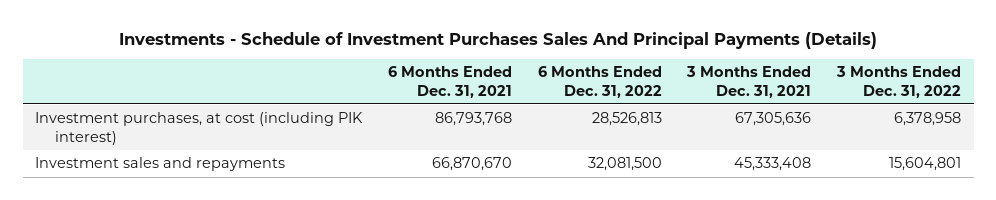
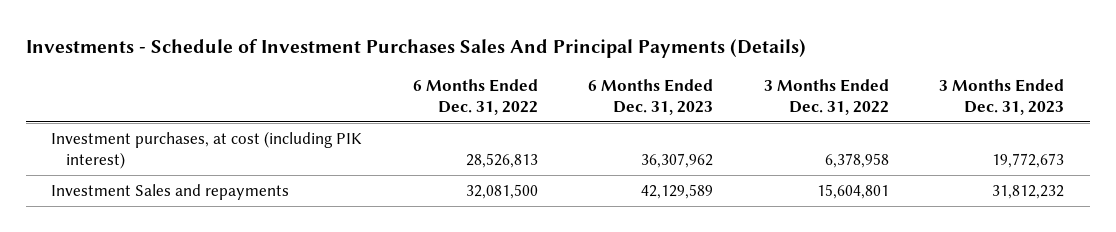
[388,66,513,98] 6 Months Ended Dec. 31, 2021 -> none
[686,66,812,98] 3 Months Ended Dec. 31, 2021 -> none
none -> [588,78,714,115] 6 Months Ended Dec. 31, 2023
none -> [939,78,1065,115] 3 Months Ended Dec. 31, 2023
[35,157,286,172] Investment sales and repayments -> [51,184,290,201] Investment Sales and repayments

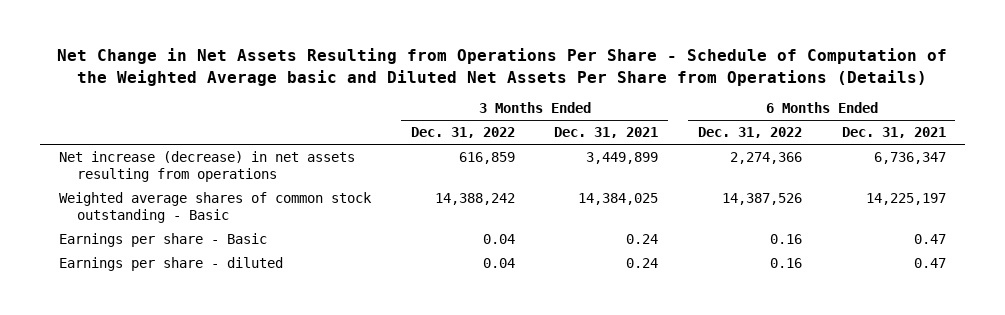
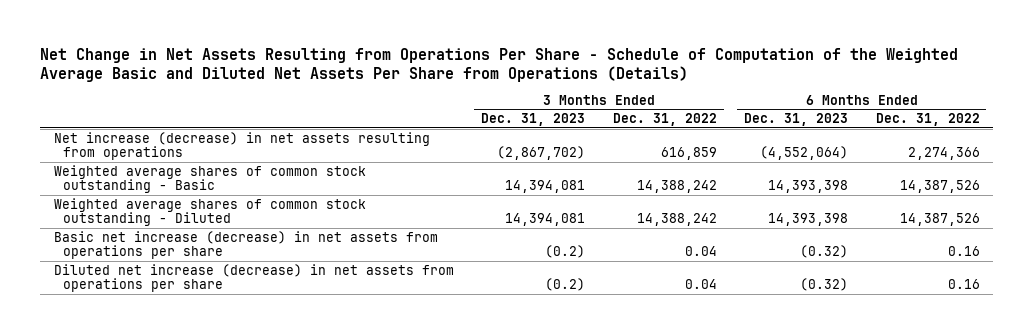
[57,48,948,86] Net Change in Net Assets Resulting from Operations Per Share - Schedule of Computation of the Weighted Average basic and Diluted Net Assets Per Share from Operations (Details) -> [39,47,958,83] Net Change in Net Assets Resulting from Operations Per Share - Schedule of Computation of the Weighted Average Basic and Diluted Net Assets Per Share from Operations (Details)
[554,127,659,139] Dec. 31, 2021 -> none
[841,127,946,139] Dec. 31, 2021 -> none
none -> [481,113,586,127] Dec. 31, 2023
none -> [744,113,849,127] Dec. 31, 2023
none -> [53,197,366,227] Weighted average shares of common stock outstanding - Diluted
[59,233,268,248] Earnings per share - Basic -> [53,230,438,260] Basic net increase (decrease) in net assets from operations per share
[59,257,284,272] Earnings per share - diluted -> [53,263,454,293] Diluted net increase (decrease) in net assets from operations per share

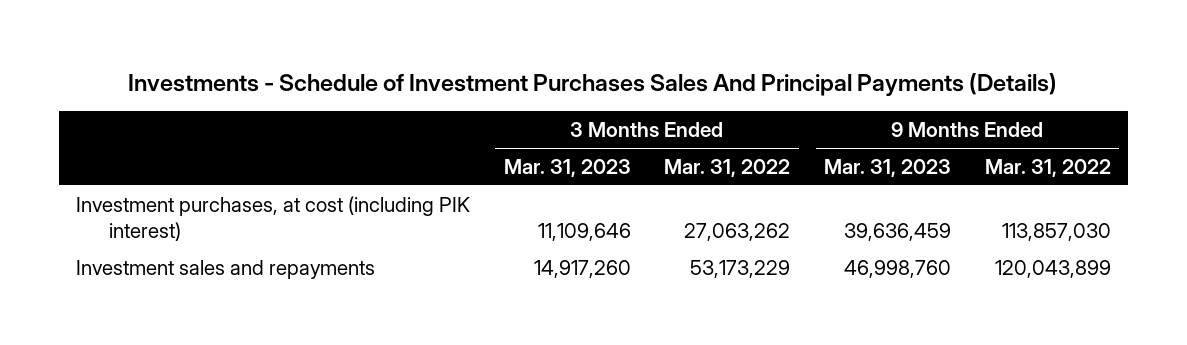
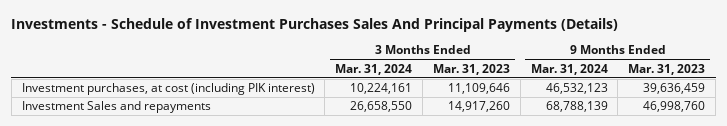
[664,158,791,177] Mar. 31, 2022 -> none
[984,158,1111,177] Mar. 31, 2022 -> none
none -> [335,63,413,75] Mar. 31, 2024
none -> [530,63,608,75] Mar. 31, 2024
[75,259,375,279] Investment sales and repayments -> [21,101,211,114] Investment Sales and repayments

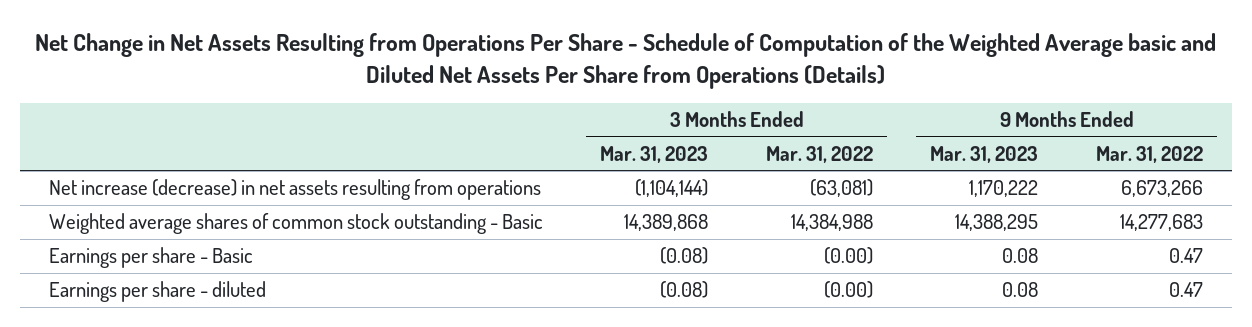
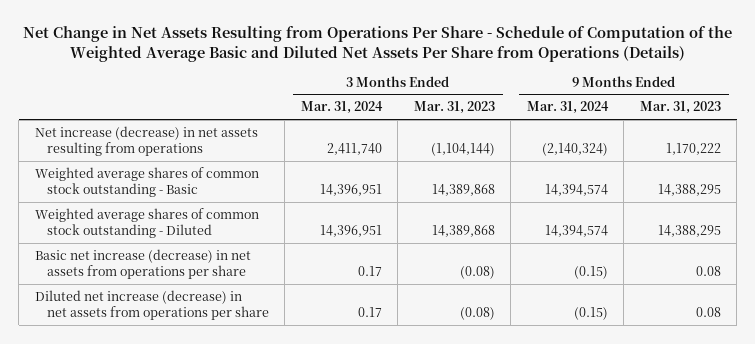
[34,33,1216,89] Net Change in Net Assets Resulting from Operations Per Share - Schedule of Computation of the Weighted Average basic and Diluted Net Assets Per Share from Operations (Details) -> [22,26,732,62] Net Change in Net Assets Resulting from Operations Per Share - Schedule of Computation of the Weighted Average Basic and Diluted Net Assets Per Share from Operations (Details)
[765,145,873,163] Mar. 31, 2022 -> none
[1095,145,1203,163] Mar. 31, 2022 -> none
none -> [300,101,383,115] Mar. 31, 2024
none -> [526,101,609,115] Mar. 31, 2024
none -> [34,207,259,239] Weighted average shares of common stock outstanding - Diluted
[48,247,253,269] Earnings per share - Basic -> [34,248,251,280] Basic net increase (decrease) in net assets from operations per share
[48,281,266,303] Earnings per share - diluted -> [34,289,269,321] Diluted net increase (decrease) in net assets from operations per share

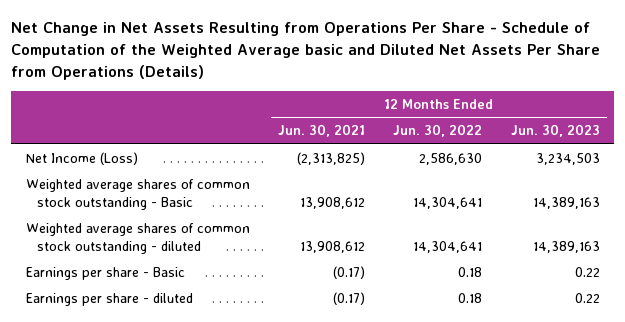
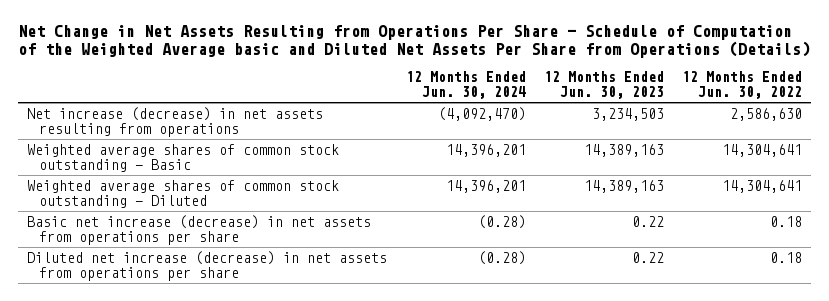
[277,124,365,138] Jun. 30, 2021 -> none
none -> [405,71,526,100] 12 Months Ended Jun. 30, 2024
[25,152,138,166] Net Income (Loss) -> [27,106,324,137] Net increase (decrease) in net assets resulting from operations
[25,223,250,254] Weighted average shares of common stock outstanding - diluted -> [27,179,340,208] Weighted average shares of common stock outstanding - Diluted
[25,267,185,281] Earnings per share - Basic -> [27,214,372,245] Basic net increase (decrease) in net assets from operations per share
[25,293,193,307] Earnings per share - diluted -> [27,250,388,281] Diluted net increase (decrease) in net assets from operations per share

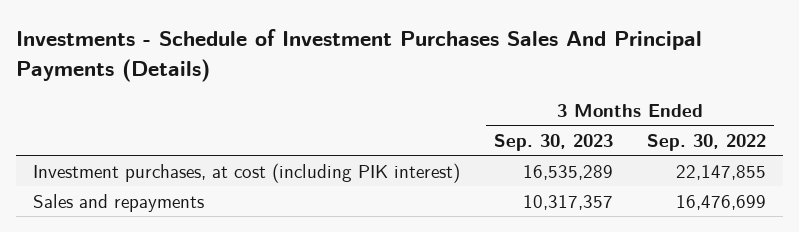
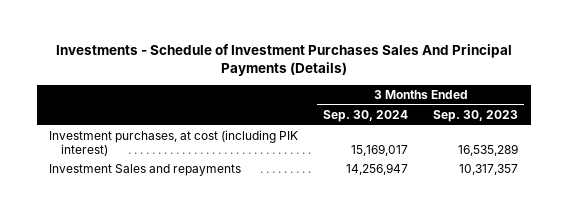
[646,133,766,151] Sep. 30, 2022 -> none
none -> [323,110,409,123] Sep. 30, 2024
[33,193,205,212] Sales and repayments -> [49,164,242,177] Investment Sales and repayments

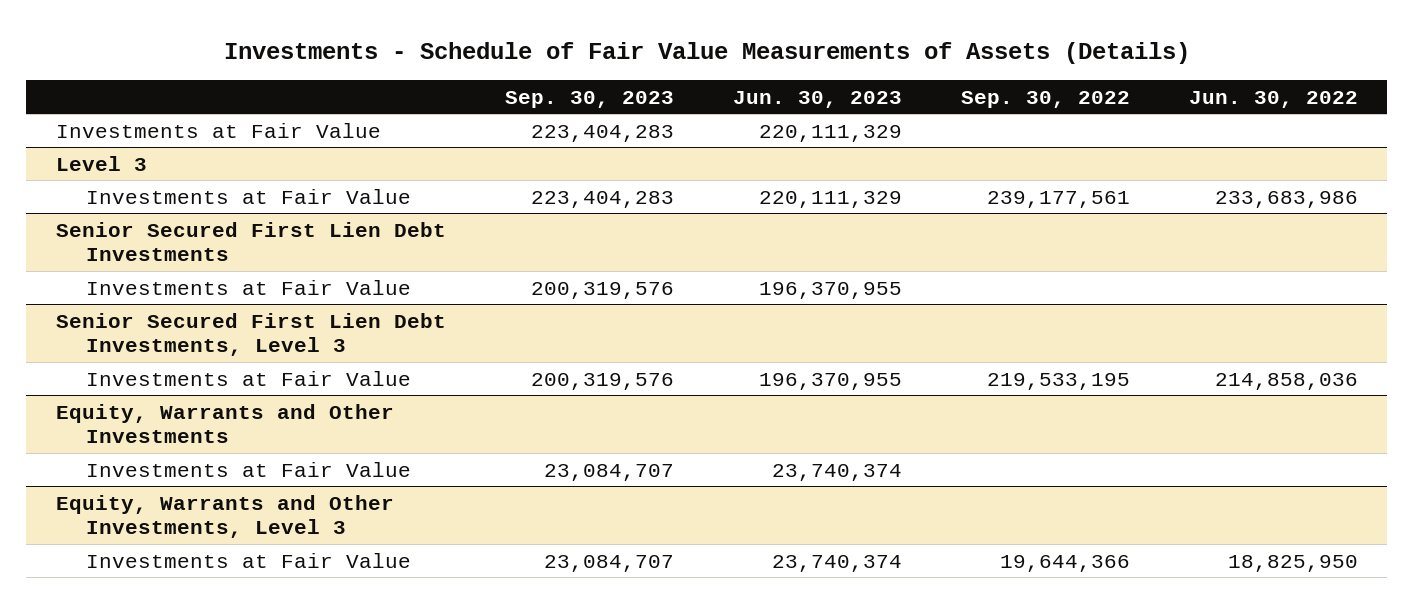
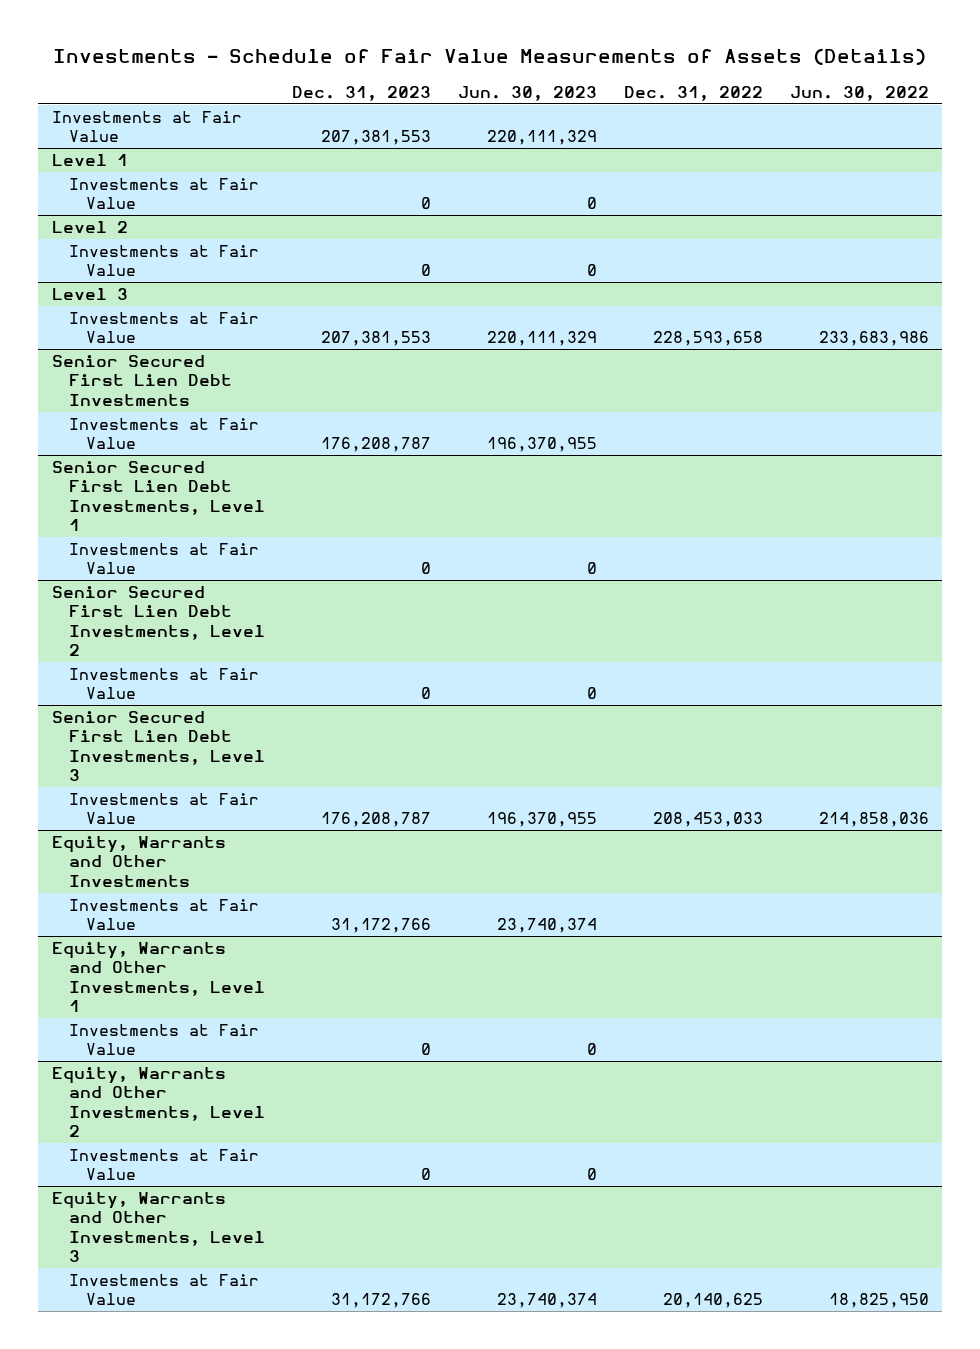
[504,90,674,108] Sep. 30, 2023 -> none
[960,90,1130,108] Sep. 30, 2022 -> none
none -> [291,85,431,101] Dec. 31, 2023
none -> [623,85,763,101] Dec. 31, 2022
none -> [51,154,128,167] Level 1
none -> [68,178,259,210] Investments at Fair Value
none -> [51,221,128,234] Level 2
none -> [68,245,259,277] Investments at Fair Value
none -> [51,461,265,531] Senior Secured First Lien Debt Investments, Level 1
none -> [68,543,259,575] Investments at Fair Value
none -> [51,586,265,656] Senior Secured First Lien Debt Investments, Level 2
none -> [68,668,259,700] Investments at Fair Value
none -> [51,942,265,1012] Equity, Warrants and Other Investments, Level 1
none -> [68,1024,259,1056] Investments at Fair Value
none -> [51,1067,265,1137] Equity, Warrants and Other Investments, Level 2
none -> [68,1149,259,1181] Investments at Fair Value

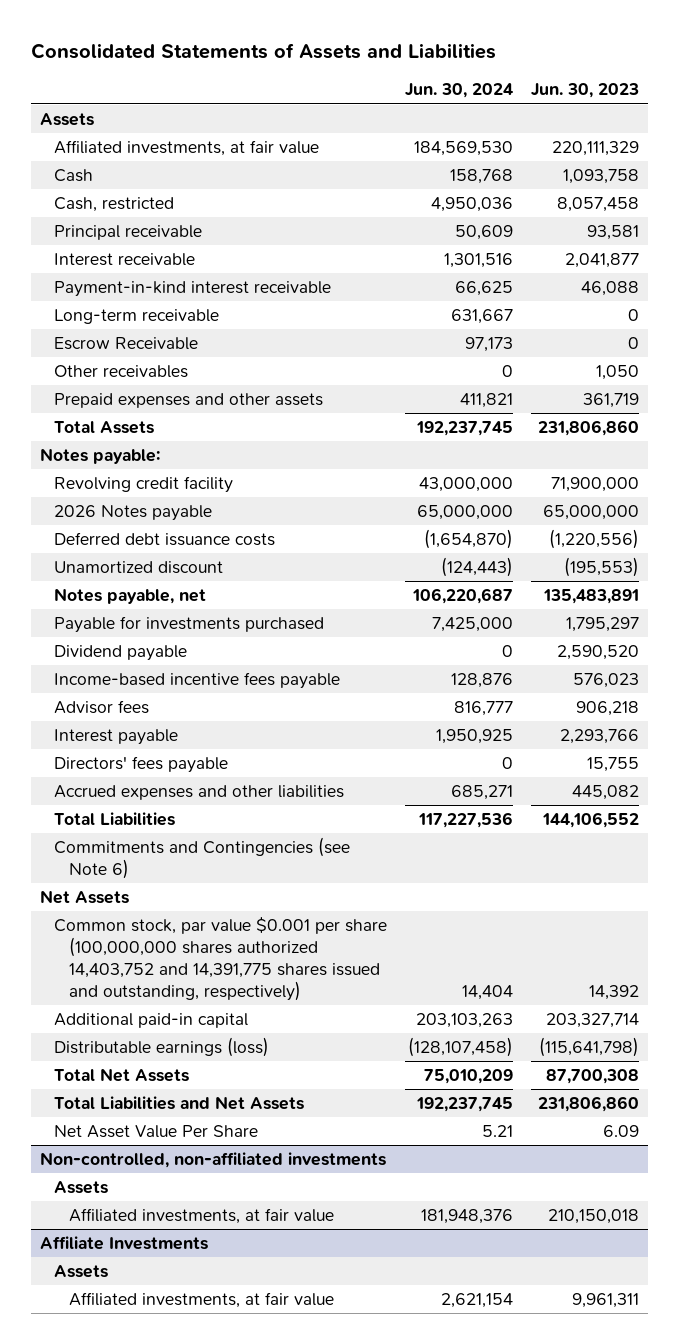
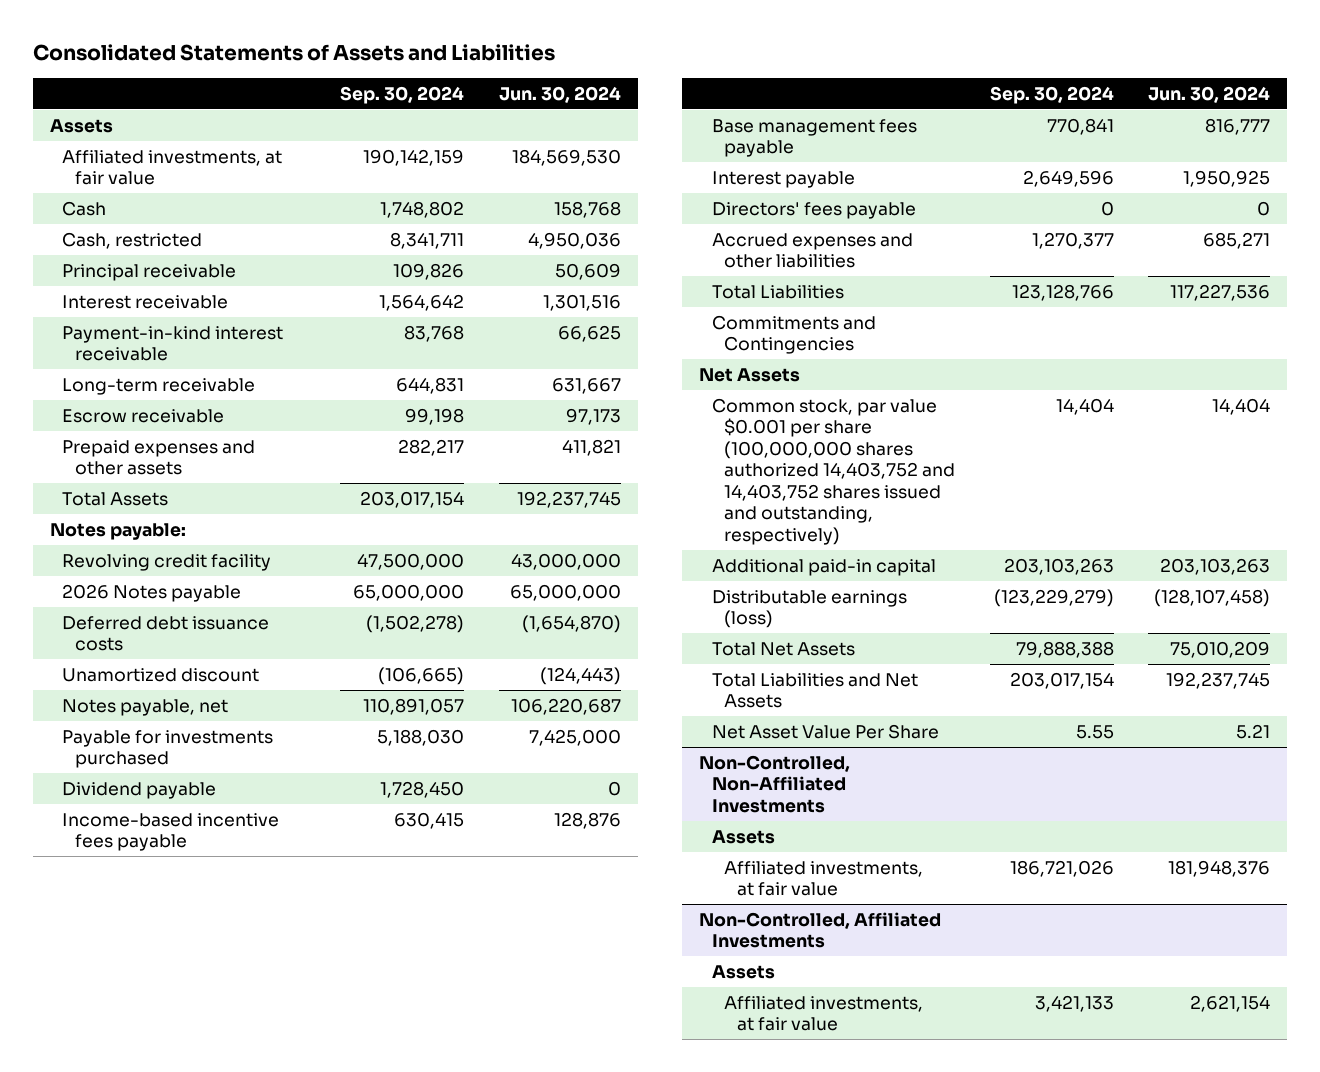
[530,83,639,99] Jun. 30, 2023 -> none
none -> [340,85,465,104] Sep. 30, 2024
[54,364,189,378] Other receivables -> none
[54,336,199,350] Escrow Receivable -> [62,408,225,423] Escrow receivable
[54,699,150,714] Advisor fees -> [711,118,917,158] Base management fees payable
[54,836,351,879] Commitments and Contingencies (see Note 6) -> [711,314,876,355] Commitments and Contingencies
[54,916,388,1001] Common stock, par value $0.001 per share (100,000,000 shares authorized 14,403,752 and 14,391,775 shares issued and outstanding, respectively) -> [711,397,956,545] Common stock, par value $0.001 per share (100,000,000 shares authorized 14,403,752 and 14,403,752 shares issued and outstanding, respectively)
[40,1151,387,1168] Non-controlled, non-affiliated investments -> [699,754,851,813] Non-Controlled, Non-Affiliated Investments
[40,1235,209,1250] Affiliate Investments -> none
none -> [699,911,942,949] Non-Controlled, Affiliated Investments

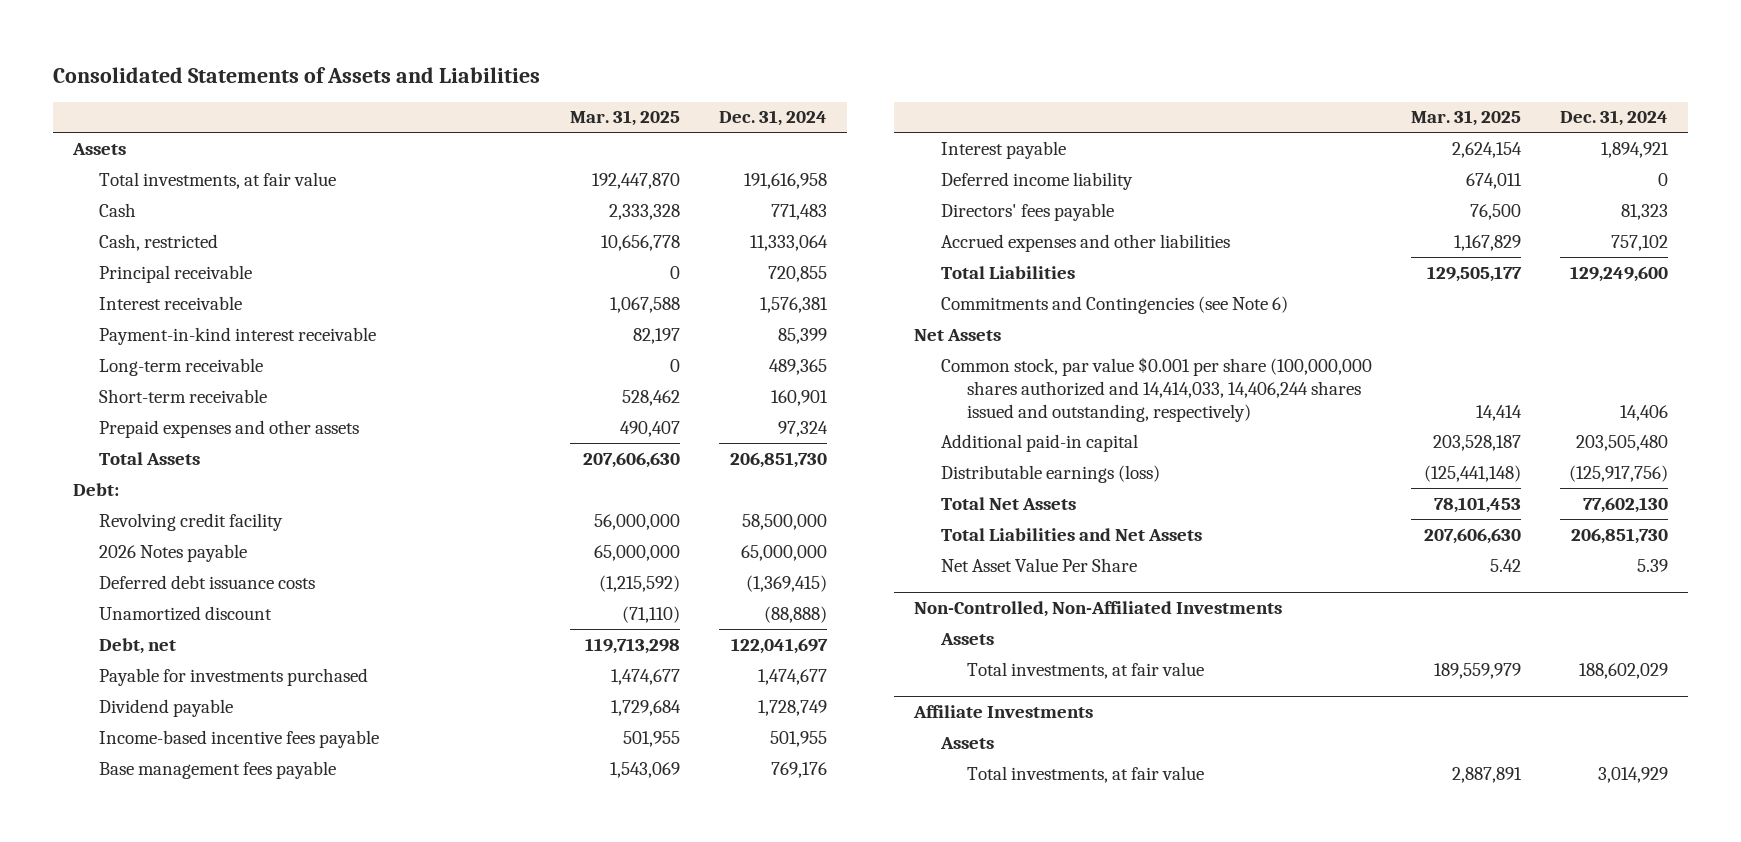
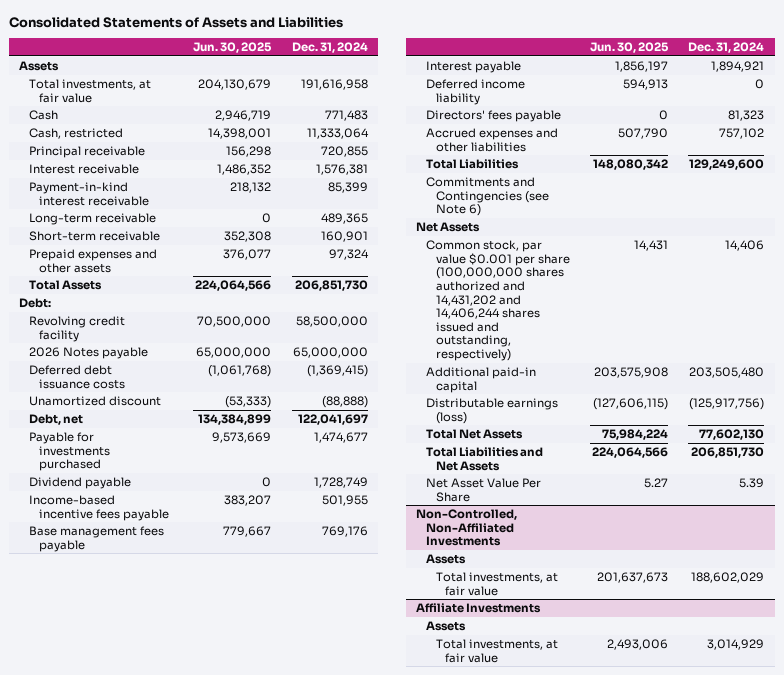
[569,110,680,127] Mar. 31, 2025 -> none
none -> [193,41,273,53] Jun. 30, 2025
[940,356,1372,422] Common stock, par value $0.001 per share (100,000,000 shares authorized and 14,414,033, 14,406,244 shares issued and outstanding, respectively) -> [425,239,570,362] Common stock, par value $0.001 per share (100,000,000 shares authorized and 14,431,202 and 14,406,244 shares issued and outstanding, respectively)

